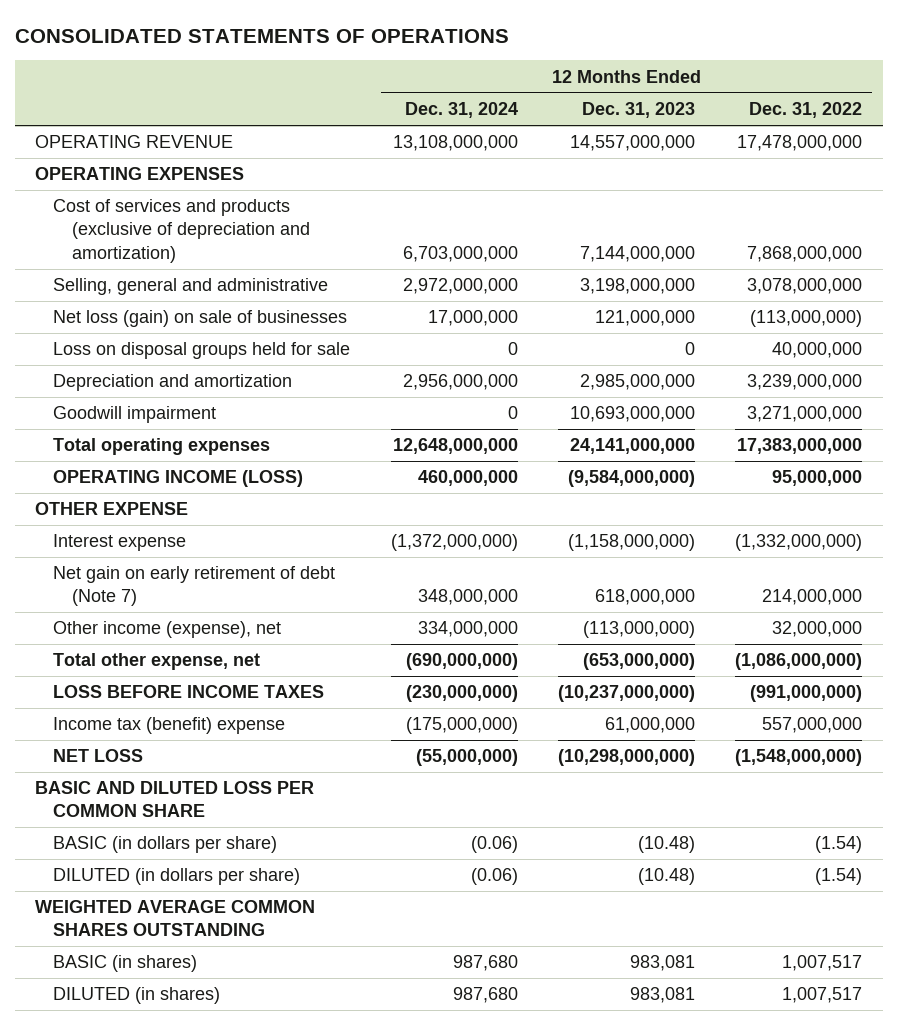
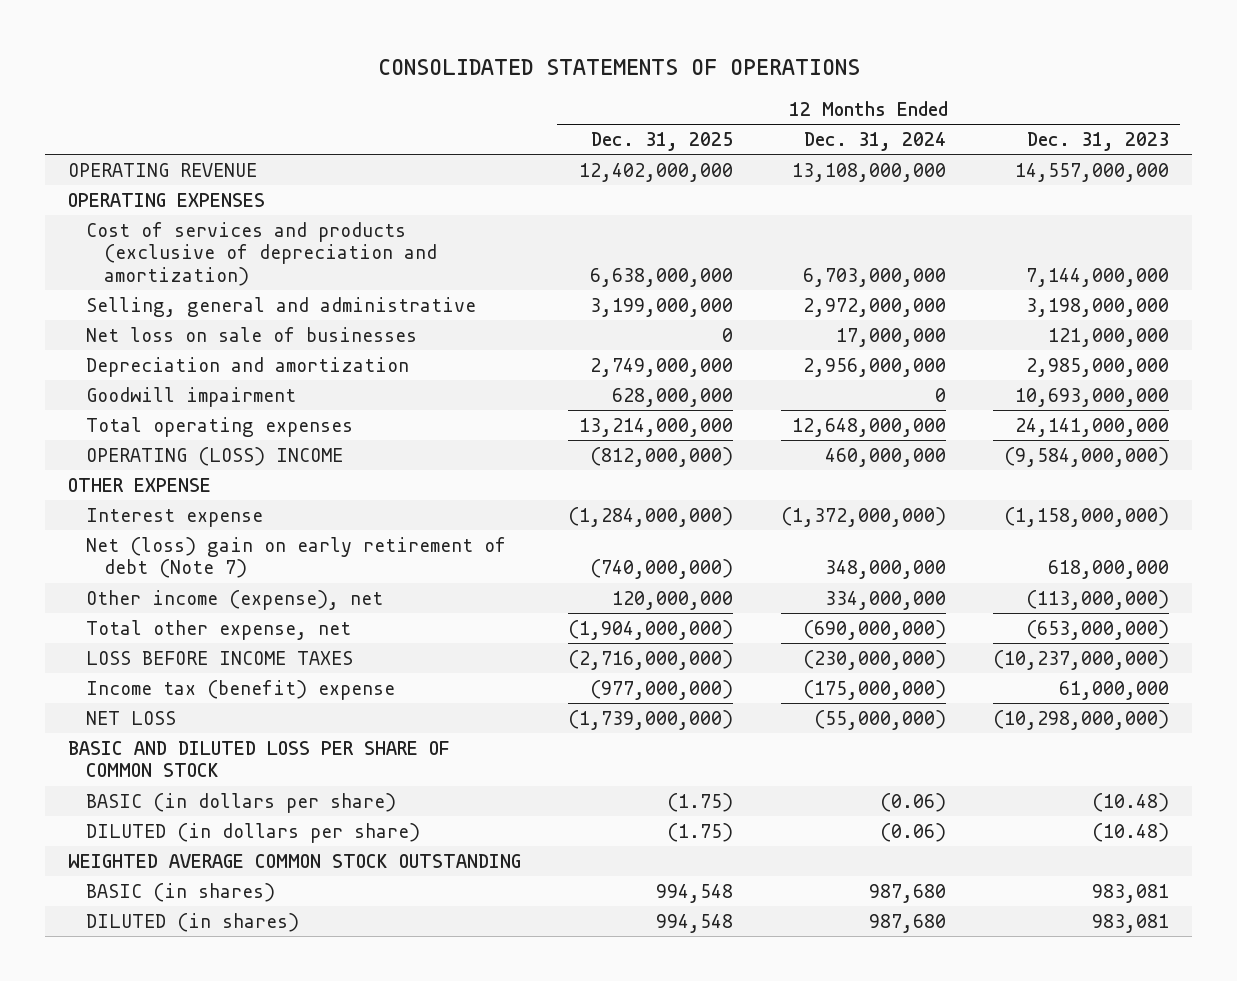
[749,102,863,119] Dec. 31, 2022 -> none
none -> [591,132,734,152] Dec. 31, 2025
[53,342,351,360] Loss on disposal groups held for sale -> none
[53,310,348,328] Net loss (gain) on sale of businesses -> [86,326,418,342] Net loss on sale of businesses
[53,470,304,488] OPERATING INCOME (LOSS) -> [86,446,344,466] OPERATING (LOSS) INCOME
[53,566,336,607] Net gain on early retirement of debt (Note 7) -> [86,536,507,579] Net (loss) gain on early retirement of debt (Note 7)
[34,781,314,818] BASIC AND DILUTED LOSS PER COMMON SHARE -> [68,740,451,778] BASIC AND DILUTED LOSS PER SHARE OF COMMON STOCK
[34,900,315,937] WEIGHTED AVERAGE COMMON SHARES OUTSTANDING -> [68,853,522,868] WEIGHTED AVERAGE COMMON STOCK OUTSTANDING

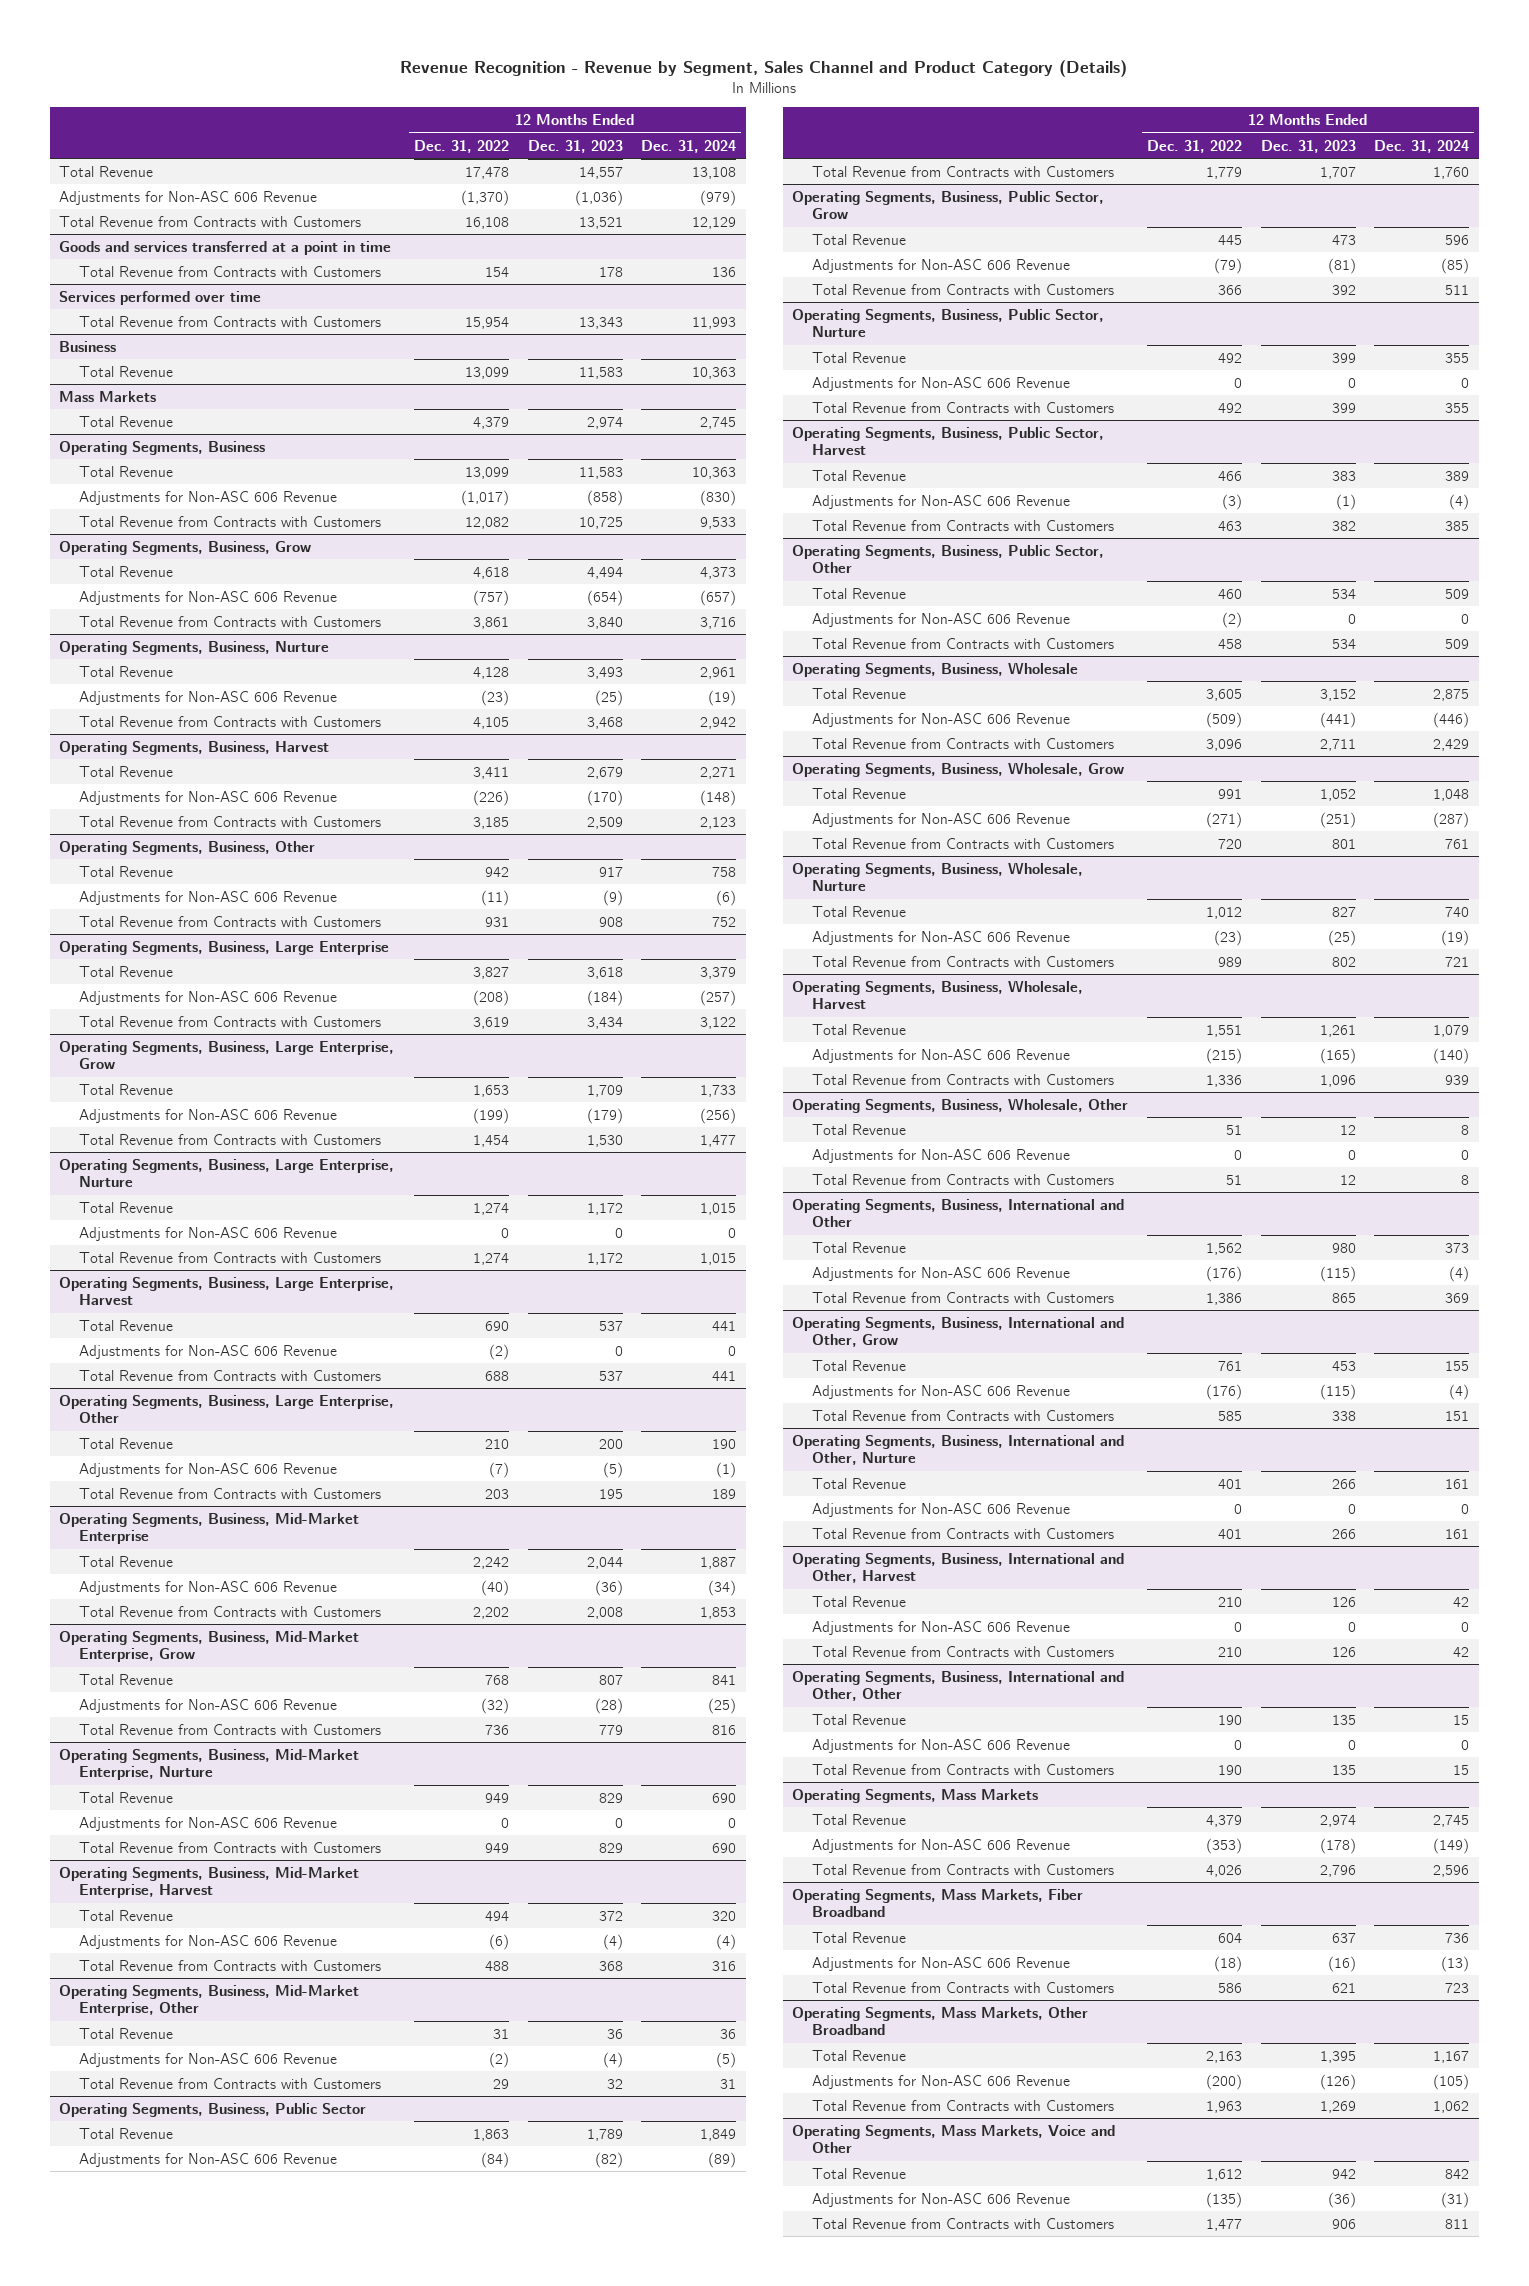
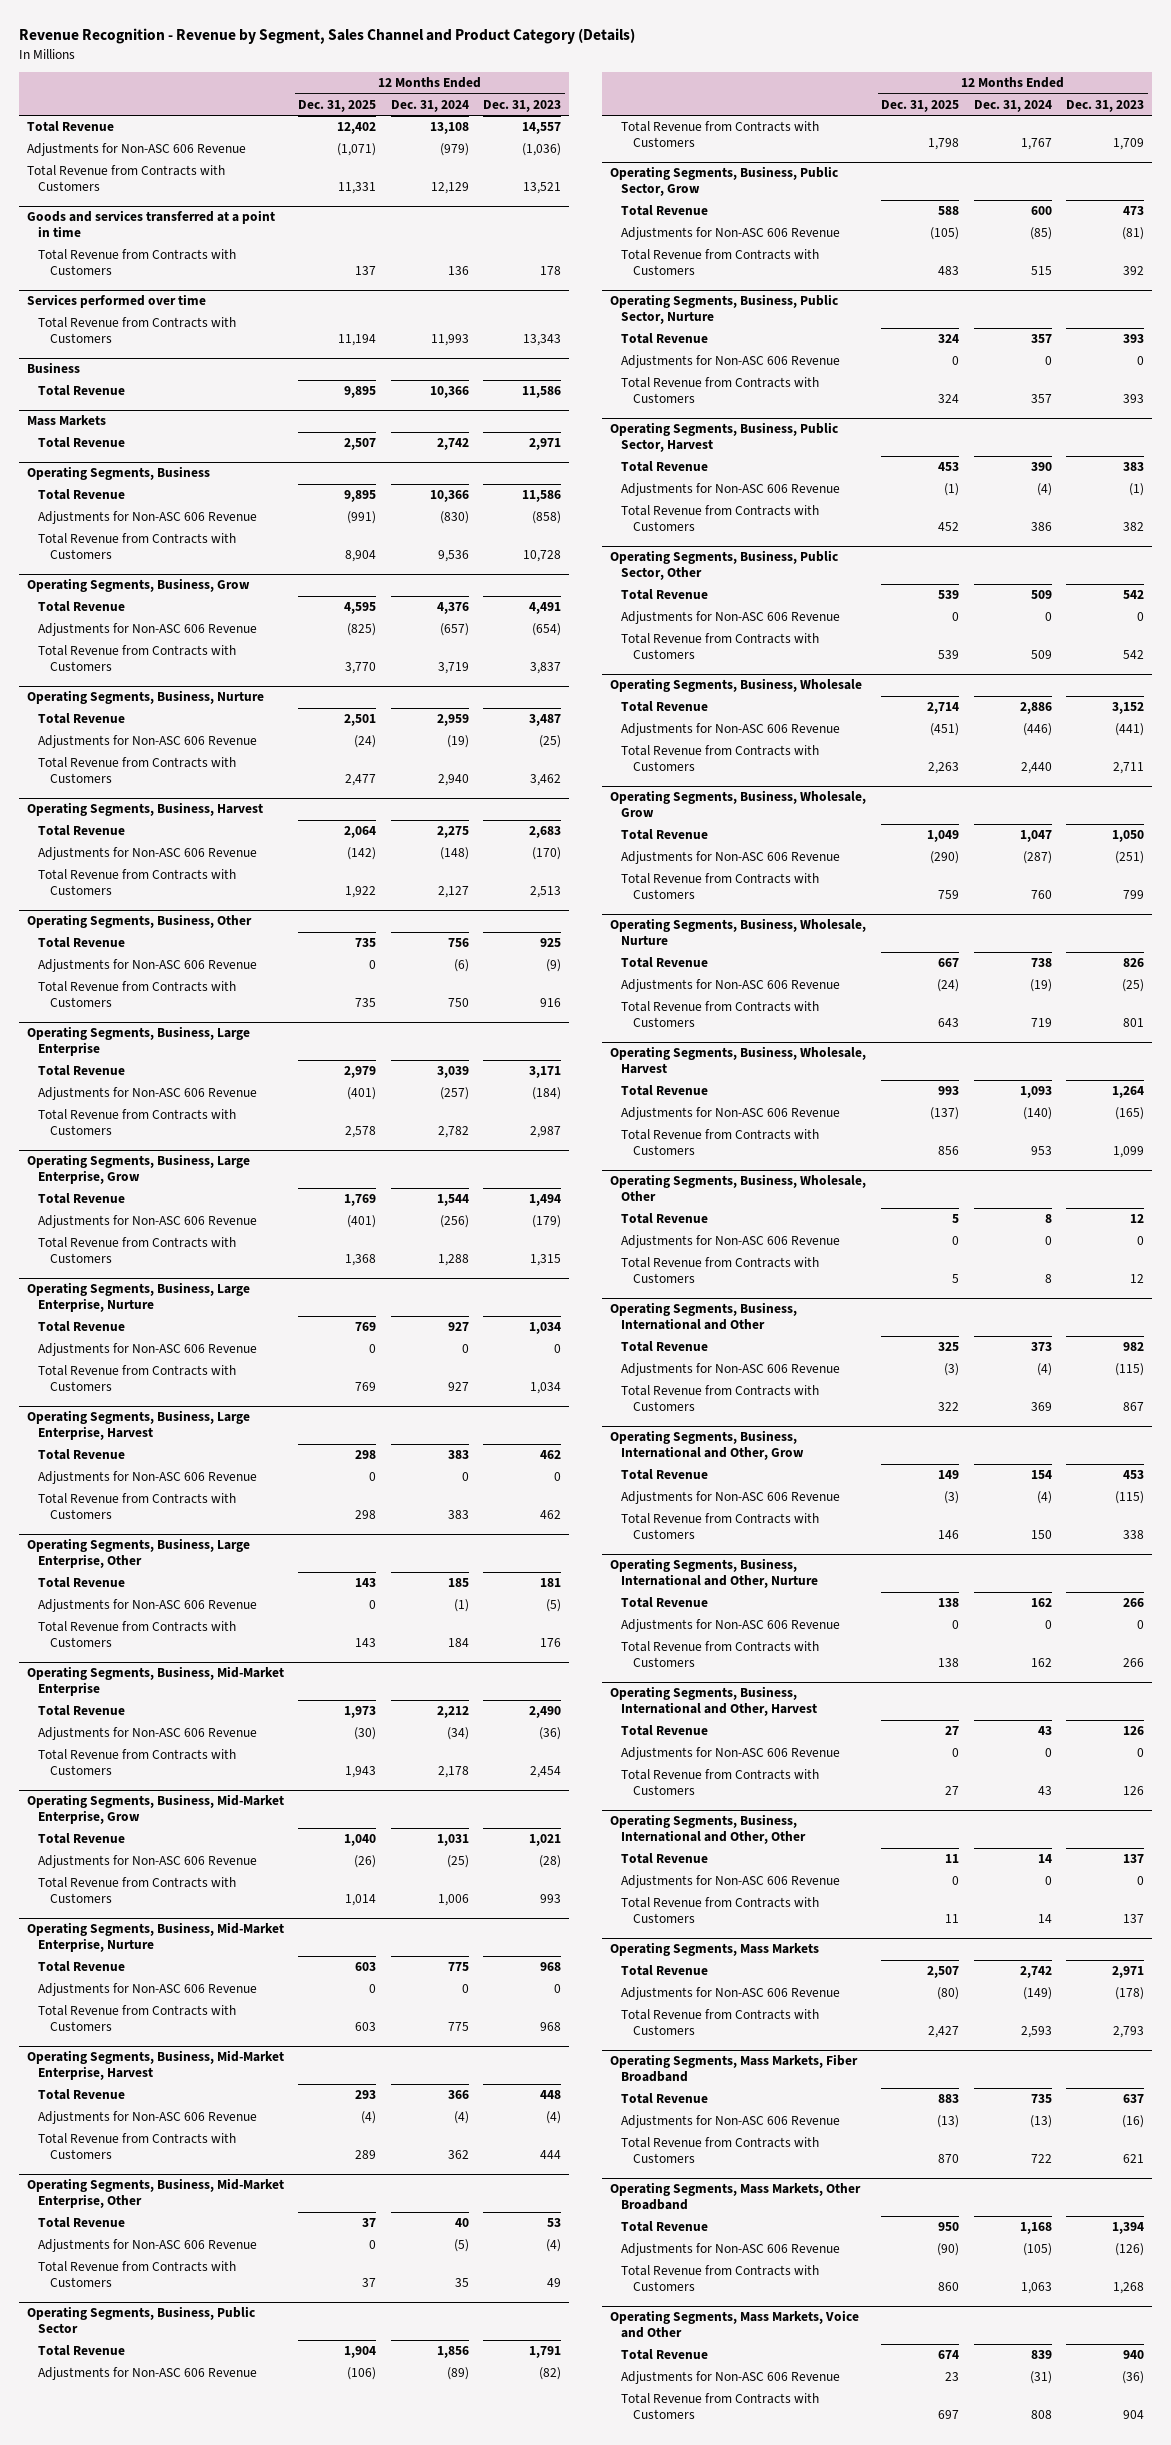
[413,139,509,153] Dec. 31, 2022 -> none
none -> [298,100,377,113] Dec. 31, 2025
[578,366,623,379] 11,583 -> [522,386,562,399] 11,586
[692,366,737,379] 10,363 -> [429,386,469,399] 10,366
[586,416,623,429] 2,974 -> [529,438,562,451] 2,971
[700,416,737,429] 2,745 -> [436,438,469,451] 2,742
[578,466,623,479] 11,583 -> [522,490,562,503] 11,586
[692,466,737,479] 10,363 -> [429,490,469,503] 10,366
[578,516,623,529] 10,725 -> [523,550,562,563] 10,728
[700,516,737,529] 9,533 -> [437,550,469,563] 9,536
[586,566,623,579] 4,494 -> [529,602,562,615] 4,491
[700,566,737,579] 4,373 -> [436,602,469,615] 4,376
[586,616,623,629] 3,840 -> [530,662,562,675] 3,837
[700,616,737,629] 3,716 -> [437,662,469,675] 3,719
[586,666,623,679] 3,493 -> [529,714,562,727] 3,487
[700,666,737,679] 2,961 -> [436,714,469,727] 2,959
[586,716,623,729] 3,468 -> [530,774,562,787] 3,462
[700,716,737,729] 2,942 -> [437,774,469,787] 2,940
[586,766,623,779] 2,679 -> [529,826,562,839] 2,683
[700,766,737,779] 2,271 -> [436,826,469,839] 2,275
[586,816,623,829] 2,509 -> [530,886,562,899] 2,513
[700,816,737,829] 2,123 -> [437,886,469,899] 2,127
[598,866,623,877] 917 -> [540,938,562,948] 925
[712,866,737,877] 758 -> [447,938,469,948] 756
[598,916,623,927] 908 -> [540,998,562,1008] 916
[712,916,737,927] 752 -> [447,998,469,1008] 750
[586,966,623,979] 3,618 -> [529,1066,562,1079] 3,171
[700,966,737,979] 3,379 -> [436,1066,469,1079] 3,039
[586,1016,623,1029] 3,434 -> [530,1126,562,1139] 2,987
[700,1016,737,1029] 3,122 -> [437,1126,469,1139] 2,782
[586,1084,623,1097] 1,709 -> [529,1194,562,1207] 1,494
[700,1084,737,1097] 1,733 -> [436,1194,469,1207] 1,544
[586,1134,623,1147] 1,530 -> [530,1254,562,1267] 1,315
[700,1134,737,1147] 1,477 -> [437,1254,469,1267] 1,288
[586,1202,623,1215] 1,172 -> [529,1322,562,1335] 1,034
[700,1202,737,1215] 1,015 -> [447,1322,469,1332] 927
[586,1252,623,1265] 1,172 -> [530,1382,562,1395] 1,034
[700,1252,737,1265] 1,015 -> [447,1382,469,1392] 927
[598,1320,623,1331] 537 -> [540,1450,562,1460] 462
[712,1320,737,1331] 441 -> [447,1450,469,1460] 383
[598,1370,623,1381] 537 -> [540,1510,562,1520] 462
[712,1370,737,1381] 441 -> [447,1510,469,1520] 383
[598,1438,623,1449] 200 -> [540,1578,562,1588] 181
[712,1438,737,1449] 190 -> [447,1578,469,1588] 185
[598,1488,623,1499] 195 -> [540,1638,562,1648] 176
[712,1488,737,1499] 189 -> [447,1638,469,1648] 184
[586,1556,623,1569] 2,044 -> [529,1706,562,1719] 2,490
[700,1556,737,1569] 1,887 -> [436,1706,469,1719] 2,212
[586,1606,623,1619] 2,008 -> [530,1766,562,1779] 2,454
[700,1606,737,1619] 1,853 -> [437,1766,469,1779] 2,178
[598,1674,623,1685] 807 -> [529,1834,562,1847] 1,021
[712,1674,737,1685] 841 -> [436,1834,469,1847] 1,031
[598,1724,623,1735] 779 -> [540,1894,562,1904] 993
[712,1724,737,1735] 816 -> [437,1894,469,1907] 1,006
[598,1792,623,1803] 829 -> [540,1962,562,1972] 968
[712,1792,737,1803] 690 -> [447,1962,469,1972] 775
[598,1842,623,1853] 829 -> [540,2022,562,2032] 968
[712,1842,737,1853] 690 -> [447,2022,469,2032] 775
[598,1910,623,1921] 372 -> [540,2090,562,2100] 448
[712,1910,737,1921] 320 -> [447,2090,469,2100] 366
[598,1960,623,1971] 368 -> [540,2150,562,2160] 444
[712,1960,737,1971] 316 -> [447,2150,469,2160] 362
[606,2028,623,2039] 36 -> [547,2218,562,2228] 53
[720,2028,737,2039] 36 -> [454,2218,469,2228] 40
[606,2078,623,2089] 32 -> [547,2278,562,2288] 49
[720,2078,737,2089] 31 -> [454,2278,469,2288] 35
[586,2128,623,2141] 1,789 -> [529,2346,562,2359] 1,791
[700,2128,737,2141] 1,849 -> [436,2346,469,2359] 1,856
[1319,166,1356,179] 1,707 -> [1113,138,1145,151] 1,709
[1433,166,1470,179] 1,760 -> [1020,138,1052,151] 1,767
[1445,234,1470,245] 596 -> [1030,206,1052,216] 600
[1445,284,1470,295] 511 -> [1030,266,1052,276] 515
[1331,352,1356,363] 399 -> [1123,334,1145,344] 393
[1445,352,1470,363] 355 -> [1030,334,1052,344] 357
[1331,402,1356,413] 399 -> [1123,394,1145,404] 393
[1445,402,1470,413] 355 -> [1030,394,1052,404] 357
[1445,470,1470,481] 389 -> [1030,462,1052,472] 390
[1445,520,1470,531] 385 -> [1030,522,1052,532] 386
[1331,588,1356,599] 534 -> [1123,590,1145,600] 542
[1331,638,1356,649] 534 -> [1123,650,1145,660] 542
[1433,688,1470,701] 2,875 -> [1019,702,1052,715] 2,886
[1433,738,1470,751] 2,429 -> [1020,762,1052,775] 2,440
[1319,788,1356,801] 1,052 -> [1112,830,1145,843] 1,050
[1433,788,1470,801] 1,048 -> [1019,830,1052,843] 1,047
[1331,838,1356,849] 801 -> [1123,890,1145,900] 799
[1445,838,1470,849] 761 -> [1030,890,1052,900] 760
[1331,906,1356,917] 827 -> [1123,958,1145,968] 826
[1445,906,1470,917] 740 -> [1030,958,1052,968] 738
[1331,956,1356,967] 802 -> [1123,1018,1145,1028] 801
[1445,956,1470,967] 721 -> [1030,1018,1052,1028] 719
[1319,1024,1356,1037] 1,261 -> [1112,1086,1145,1099] 1,264
[1433,1024,1470,1037] 1,079 -> [1019,1086,1052,1099] 1,093
[1319,1074,1356,1087] 1,096 -> [1113,1146,1145,1159] 1,099
[1445,1074,1470,1085] 939 -> [1030,1146,1052,1156] 953
[1331,1242,1356,1253] 980 -> [1123,1342,1145,1352] 982
[1331,1292,1356,1303] 865 -> [1123,1402,1145,1412] 867
[1445,1360,1470,1371] 155 -> [1030,1470,1052,1480] 154
[1445,1410,1470,1421] 151 -> [1030,1530,1052,1540] 150
[1445,1478,1470,1489] 161 -> [1030,1598,1052,1608] 162
[1445,1528,1470,1539] 161 -> [1030,1658,1052,1668] 162
[1453,1596,1470,1607] 42 -> [1037,1726,1052,1736] 43
[1453,1646,1470,1657] 42 -> [1037,1786,1052,1796] 43
[1331,1714,1356,1725] 135 -> [1123,1854,1145,1864] 137
[1453,1714,1470,1725] 15 -> [1037,1854,1052,1864] 14
[1331,1764,1356,1775] 135 -> [1123,1914,1145,1924] 137
[1453,1764,1470,1775] 15 -> [1037,1914,1052,1924] 14
[1319,1814,1356,1827] 2,974 -> [1112,1966,1145,1979] 2,971
[1433,1814,1470,1827] 2,745 -> [1019,1966,1052,1979] 2,742
[1319,1864,1356,1877] 2,796 -> [1113,2026,1145,2039] 2,793
[1433,1864,1470,1877] 2,596 -> [1020,2026,1052,2039] 2,593
[1445,1932,1470,1943] 736 -> [1030,2094,1052,2104] 735
[1445,1982,1470,1993] 723 -> [1030,2154,1052,2164] 722
[1319,2050,1356,2063] 1,395 -> [1112,2222,1145,2235] 1,394
[1433,2050,1470,2063] 1,167 -> [1019,2222,1052,2235] 1,168
[1319,2100,1356,2113] 1,269 -> [1113,2282,1145,2295] 1,268
[1433,2100,1470,2113] 1,062 -> [1020,2282,1052,2295] 1,063
[1331,2168,1356,2179] 942 -> [1123,2350,1145,2360] 940
[1445,2168,1470,2179] 842 -> [1030,2350,1052,2360] 839
[1331,2218,1356,2229] 906 -> [1123,2410,1145,2420] 904
[1445,2218,1470,2229] 811 -> [1030,2410,1052,2420] 808

